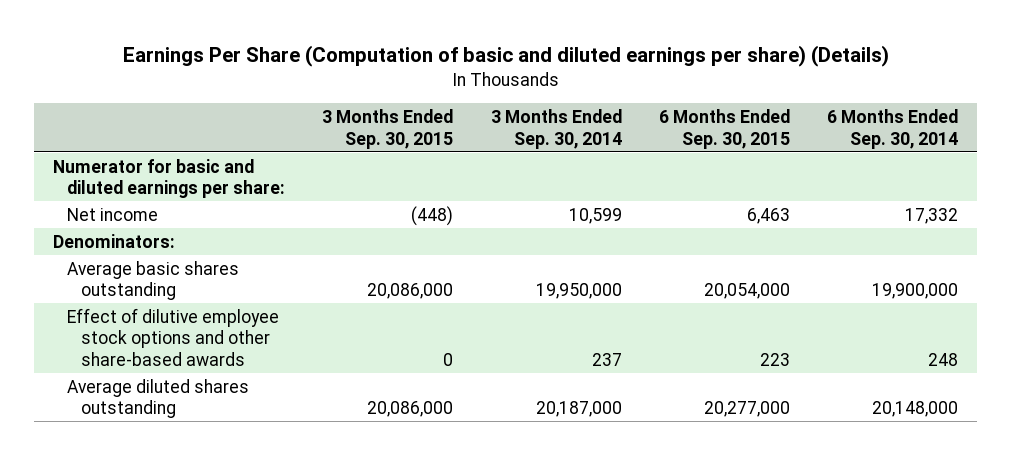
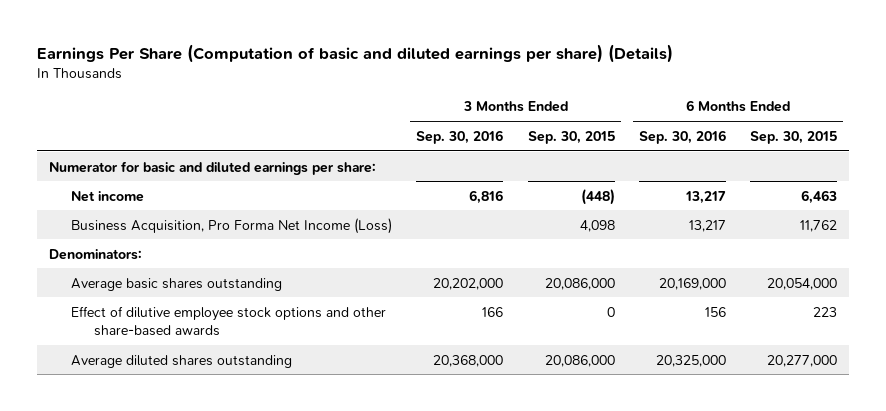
[490,108,622,149] 3 Months Ended Sep. 30, 2014 -> none
[827,108,959,149] 6 Months Ended Sep. 30, 2014 -> none
none -> [416,129,504,144] Sep. 30, 2016
none -> [638,129,726,144] Sep. 30, 2016
none -> [71,217,393,234] Business Acquisition, Pro Forma Net Income (Loss)

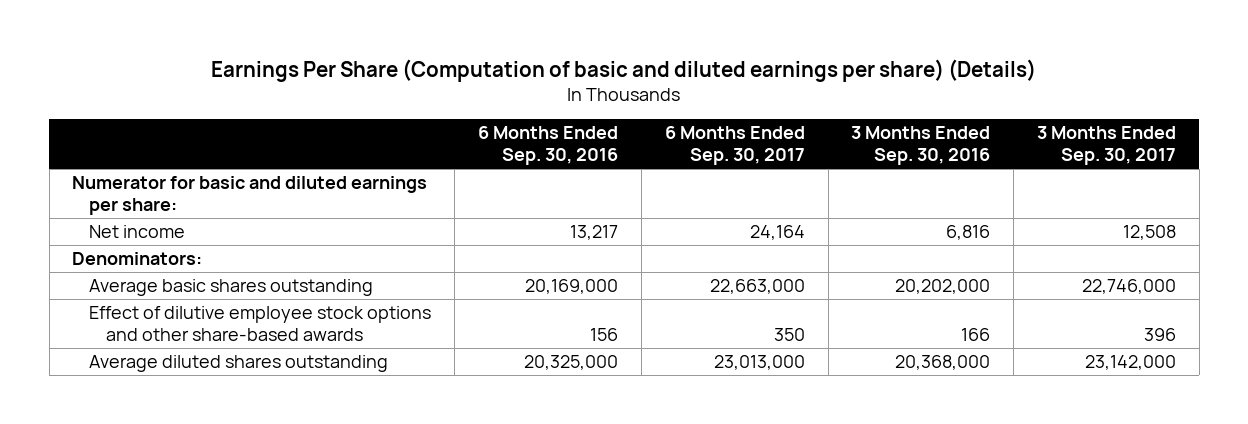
[527,130,615,144] Sep. 30, 2015 -> none
[749,130,837,144] Sep. 30, 2015 -> none
none -> [664,125,805,166] 6 Months Ended Sep. 30, 2017
none -> [1037,125,1177,166] 3 Months Ended Sep. 30, 2017
[71,217,393,234] Business Acquisition, Pro Forma Net Income (Loss) -> none

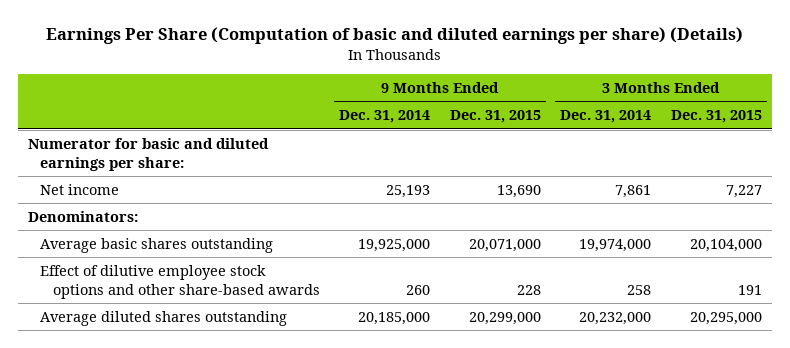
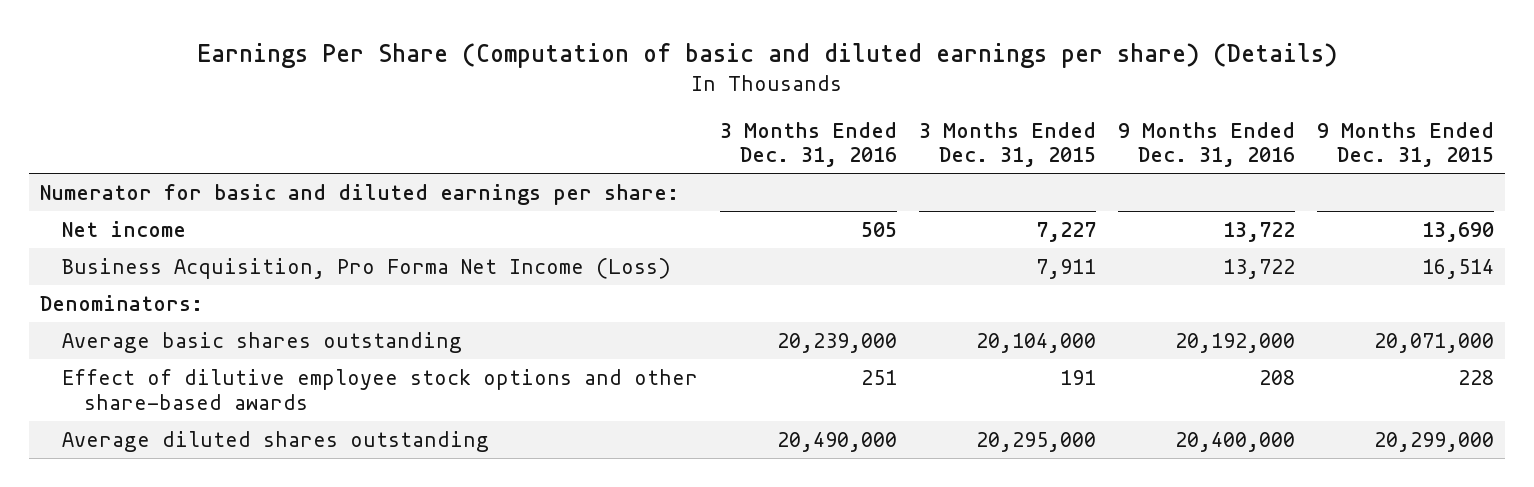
[339,110,431,124] Dec. 31, 2014 -> none
[560,110,652,124] Dec. 31, 2014 -> none
none -> [719,121,897,168] 3 Months Ended Dec. 31, 2016
none -> [1118,121,1296,168] 9 Months Ended Dec. 31, 2016
none -> [61,257,671,279] Business Acquisition, Pro Forma Net Income (Loss)

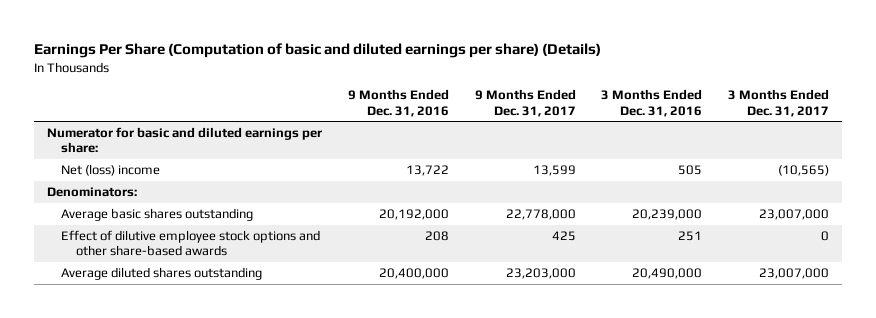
[918,121,1096,168] 3 Months Ended Dec. 31, 2015 -> none
[1317,121,1495,168] 9 Months Ended Dec. 31, 2015 -> none
none -> [474,89,576,117] 9 Months Ended Dec. 31, 2017
none -> [728,89,830,117] 3 Months Ended Dec. 31, 2017
[61,257,671,279] Business Acquisition, Pro Forma Net Income (Loss) -> none
[61,220,186,237] Net income -> [61,164,161,177] Net (loss) income

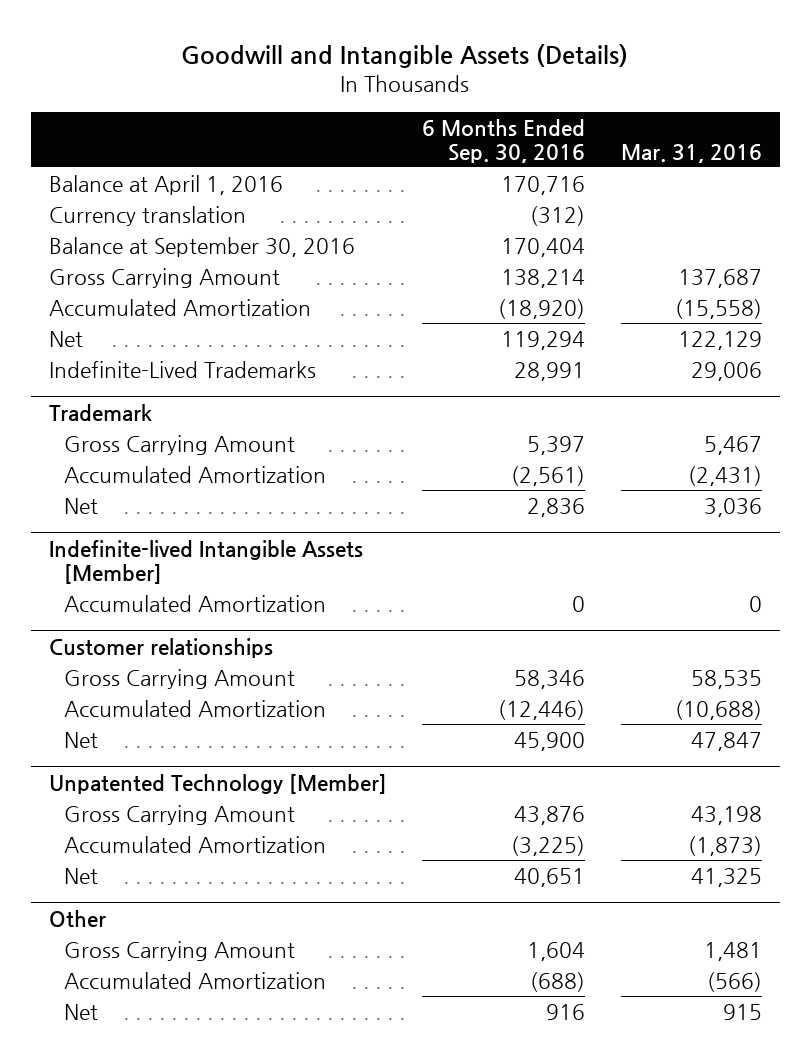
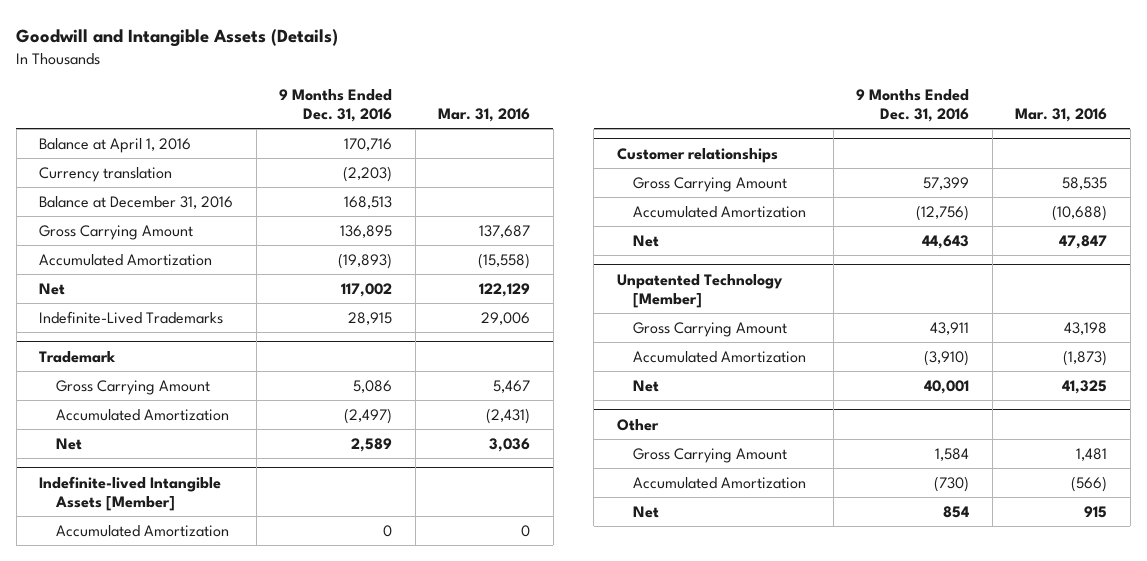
[422,118,586,163] 6 Months Ended Sep. 30, 2016 -> none
none -> [279,88,393,122] 9 Months Ended Dec. 31, 2016
[48,236,355,257] Balance at September 30, 2016 -> [39,195,234,209] Balance at December 31, 2016

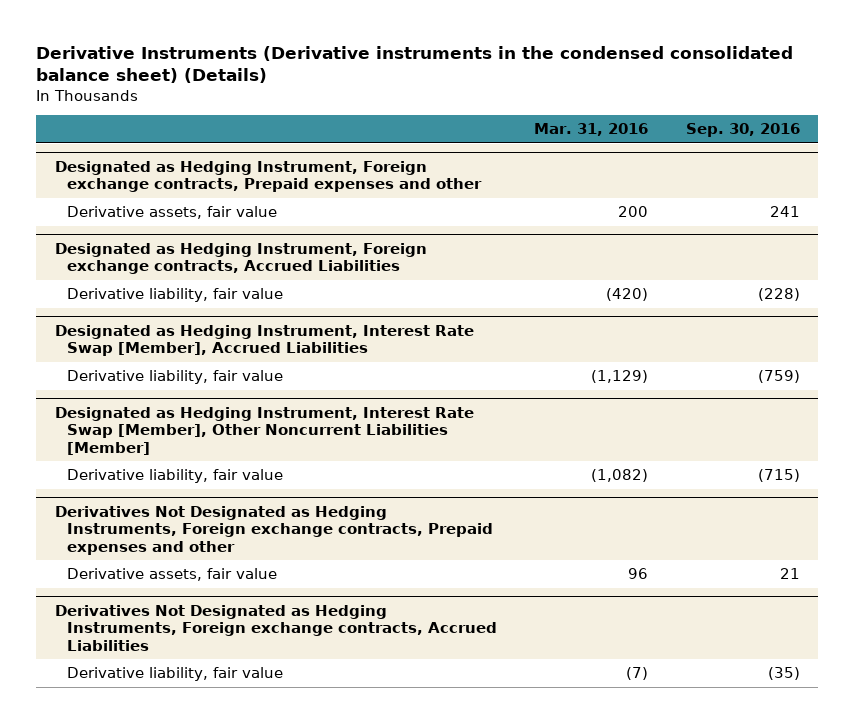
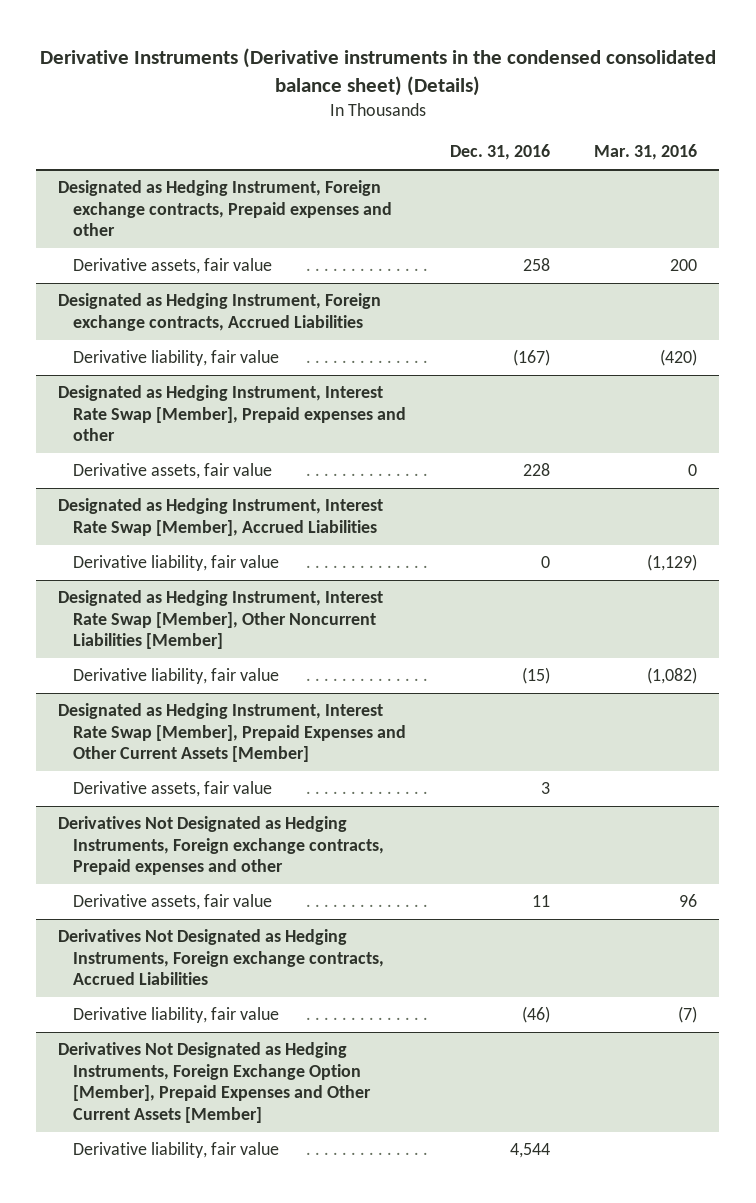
[685,123,800,138] Sep. 30, 2016 -> none
none -> [449,144,550,161] Dec. 31, 2016
none -> [58,385,406,442] Designated as Hedging Instrument, Interest Rate Swap [Member], Prepaid expenses and other
none -> [72,463,272,480] Derivative assets, fair value
none -> [58,703,406,763] Designated as Hedging Instrument, Interest Rate Swap [Member], Prepaid Expenses and Other Current Assets [Member]
none -> [72,781,272,798] Derivative assets, fair value
none -> [58,1042,371,1123] Derivatives Not Designated as Hedging Instruments, Foreign Exchange Option [Member], Prepaid Expenses and Other Current Assets [Member]
none -> [72,1142,279,1159] Derivative liability, fair value

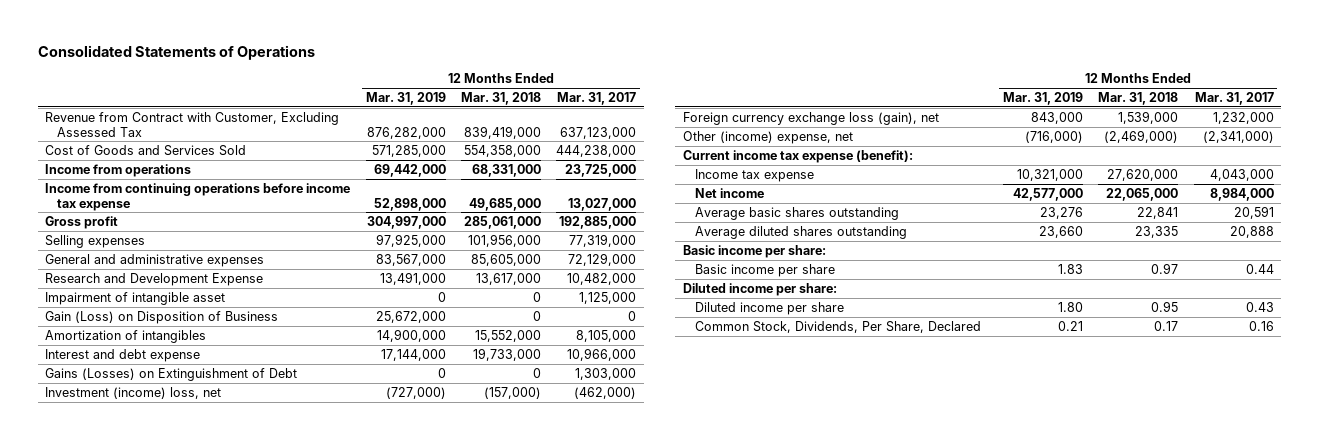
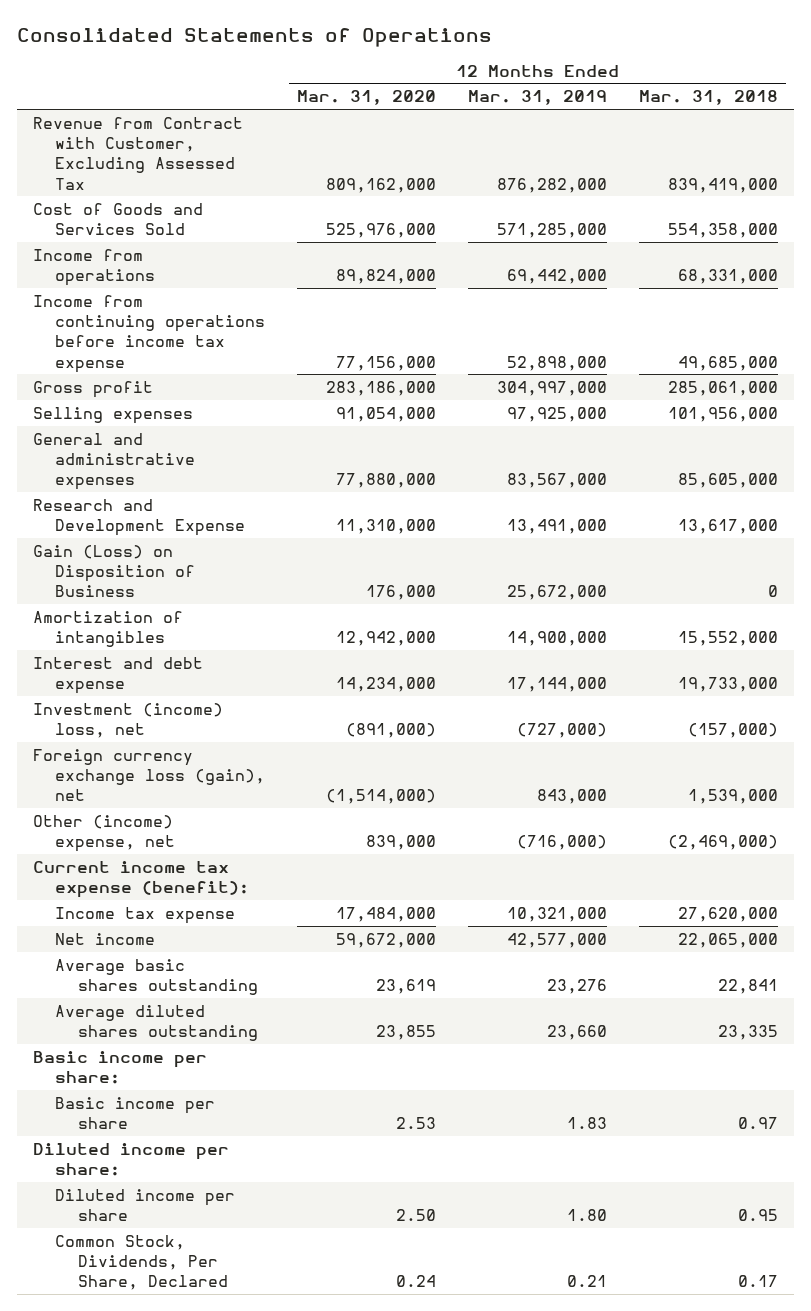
[557,91,637,105] Mar. 31, 2017 -> none
none -> [297,90,437,106] Mar. 31, 2020
[45,291,226,305] Impairment of intangible asset -> none
[45,367,298,381] Gains (Losses) on Extinguishment of Debt -> none

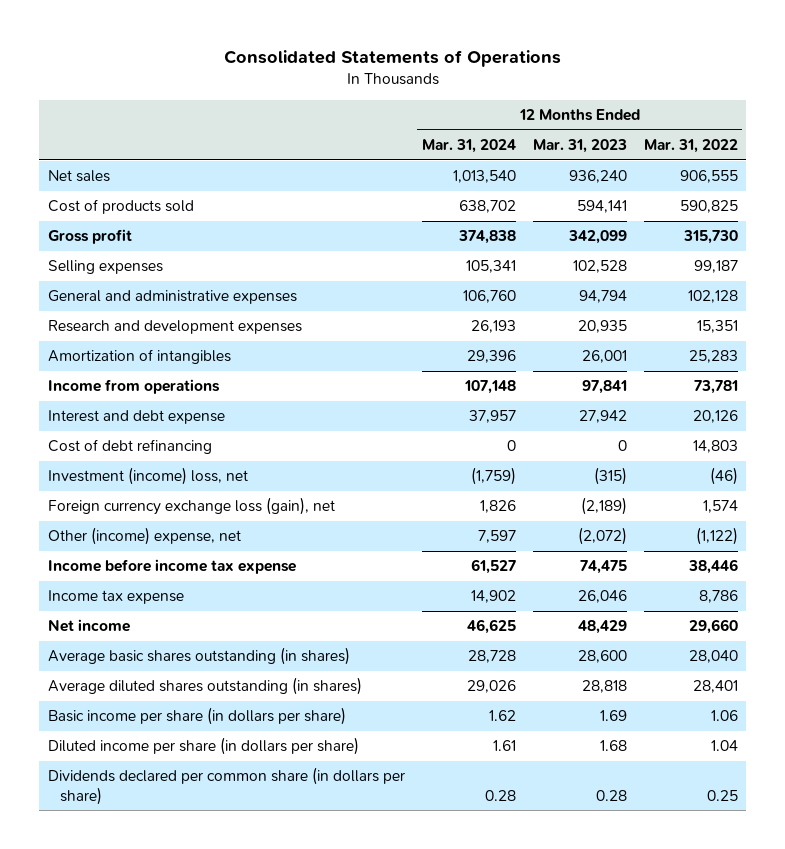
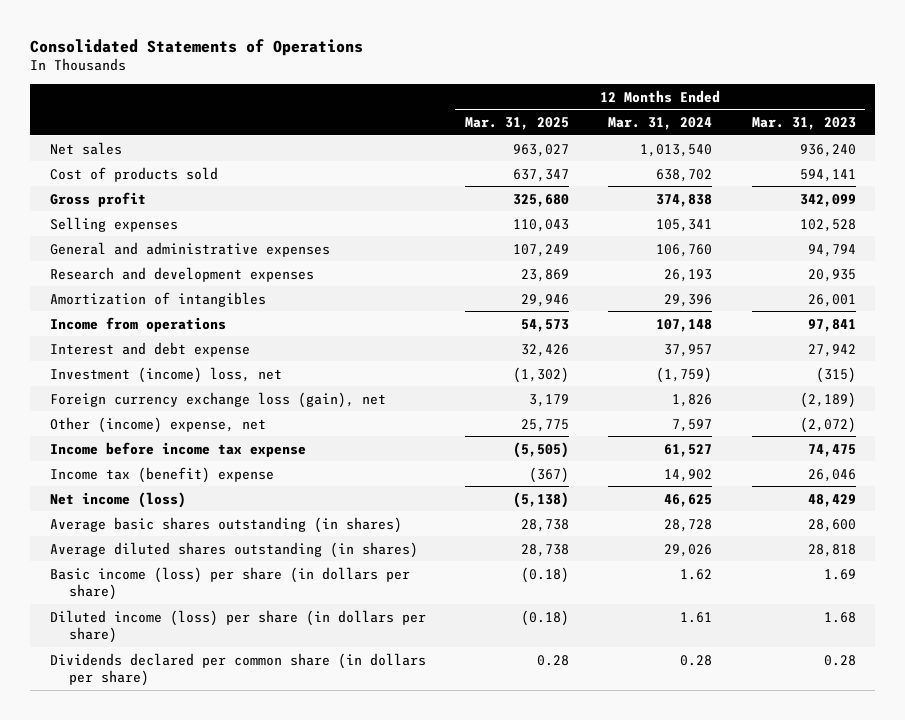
[643,139,738,154] Mar. 31, 2022 -> none
none -> [465,117,570,131] Mar. 31, 2025
[47,439,212,455] Cost of debt refinancing -> none
[47,590,184,605] Income tax expense -> [49,466,274,483] Income tax (benefit) expense
[47,619,130,633] Net income -> [49,491,186,508] Net income (loss)
[47,707,346,726] Basic income per share (in dollars per share) -> [49,566,410,601] Basic income (loss) per share (in dollars per share)
[47,737,359,756] Diluted income per share (in dollars per share) -> [49,609,426,644] Diluted income (loss) per share (in dollars per share)

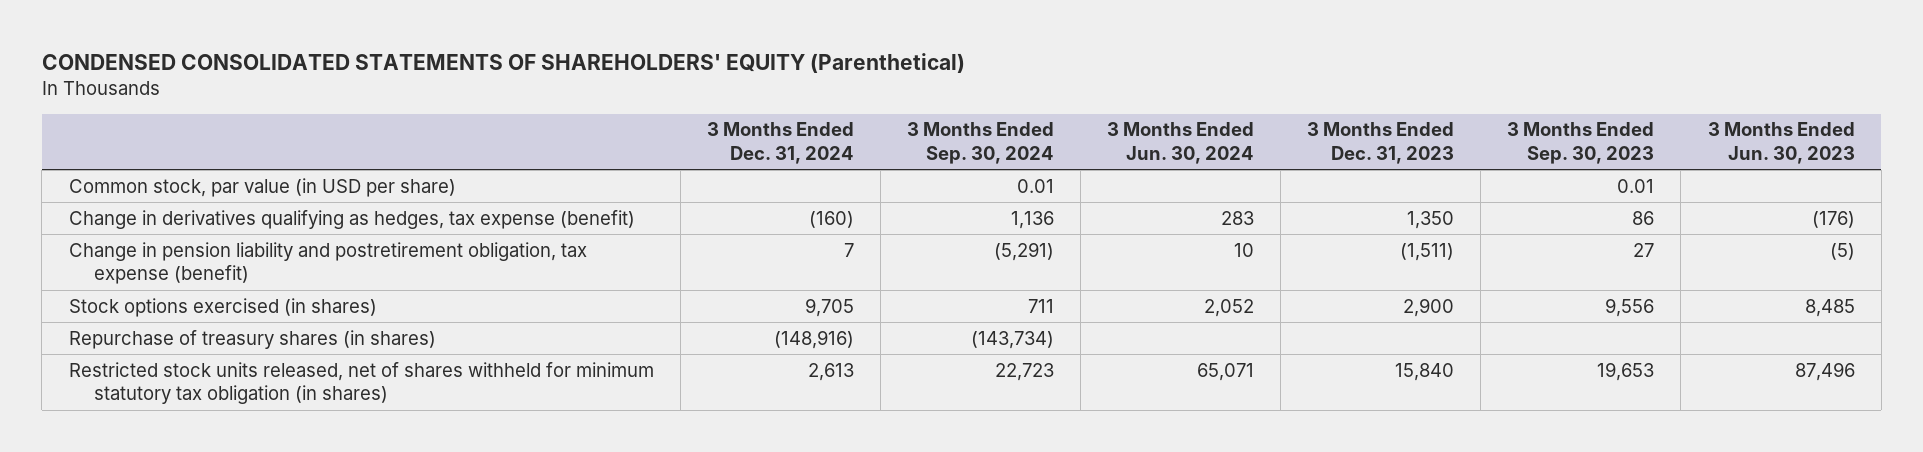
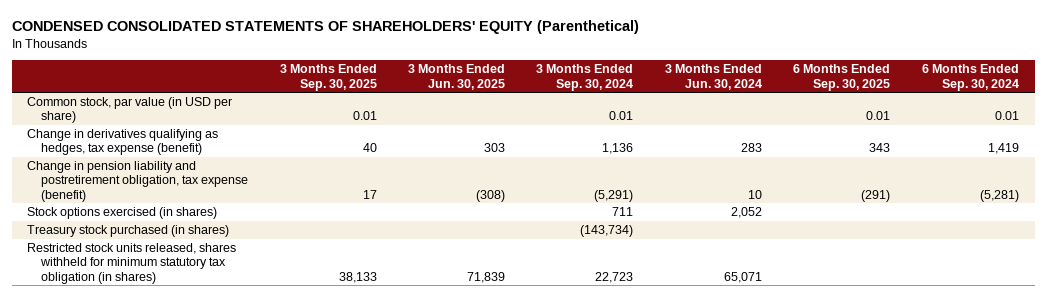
[706,122,854,164] 3 Months Ended Dec. 31, 2024 -> none
[1307,122,1455,164] 3 Months Ended Dec. 31, 2023 -> none
[1507,122,1655,164] 3 Months Ended Sep. 30, 2023 -> none
[1707,122,1855,164] 3 Months Ended Jun. 30, 2023 -> none
none -> [279,64,377,91] 3 Months Ended Sep. 30, 2025
none -> [407,64,505,90] 3 Months Ended Jun. 30, 2025
none -> [793,64,891,91] 6 Months Ended Sep. 30, 2025
none -> [921,64,1019,91] 6 Months Ended Sep. 30, 2024
[68,329,436,349] Repurchase of treasury shares (in shares) -> [27,225,230,238] Treasury stock purchased (in shares)
[68,361,654,405] Restricted stock units released, net of shares withheld for minimum statutory tax obligation (in shares) -> [27,243,237,284] Restricted stock units released, shares withheld for minimum statutory tax obligation (in shares)

